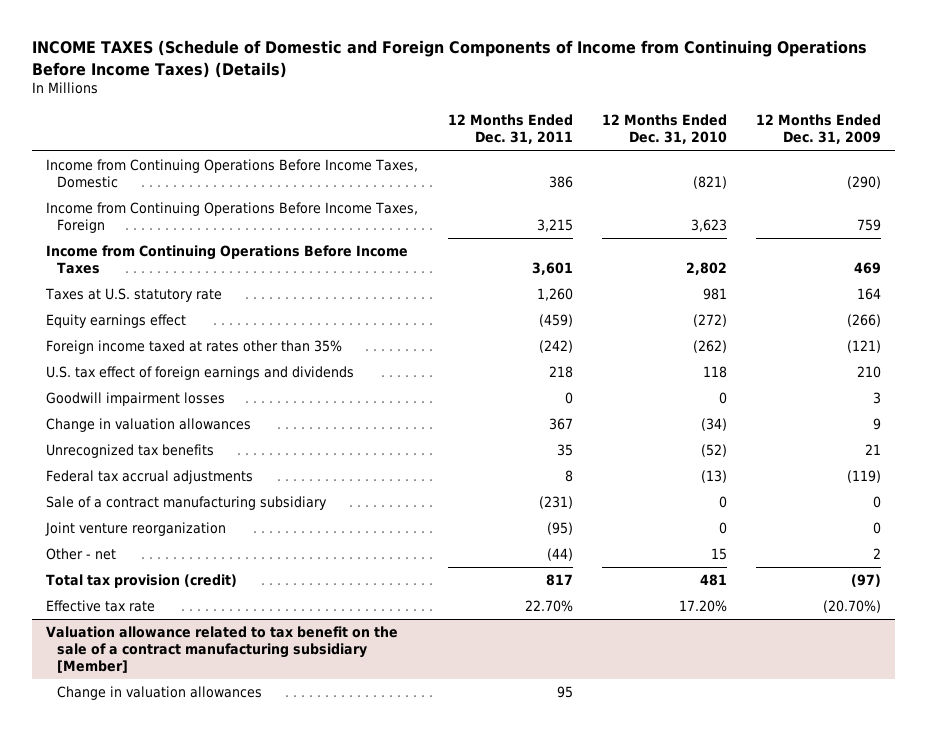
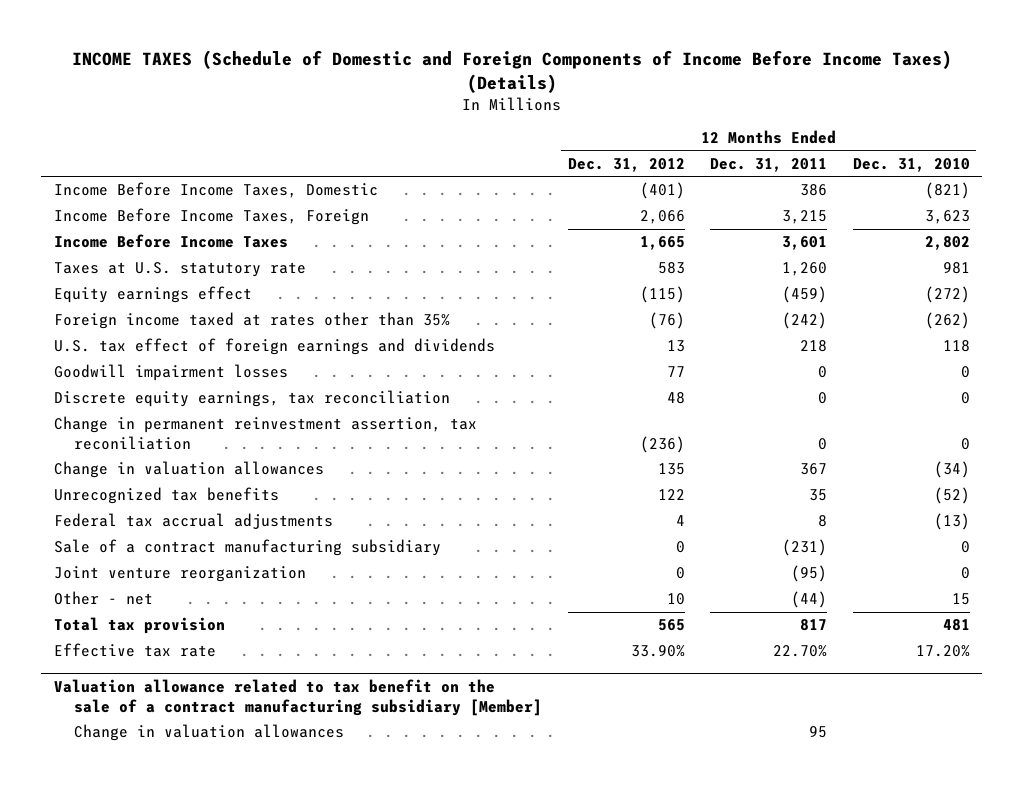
[31,40,867,78] INCOME TAXES (Schedule of Domestic and Foreign Components of Income from Continuing Operations Before Income Taxes) (Details) -> [71,50,952,94] INCOME TAXES (Schedule of Domestic and Foreign Components of Income Before Income Taxes) (Details)
[755,114,881,145] 12 Months Ended Dec. 31, 2009 -> none
none -> [567,157,685,172] Dec. 31, 2012
[46,159,419,189] Income from Continuing Operations Before Income Taxes, Domestic -> [54,182,379,199] Income Before Income Taxes, Domestic
[46,202,419,234] Income from Continuing Operations Before Income Taxes, Foreign -> [54,208,370,226] Income Before Income Taxes, Foreign
[46,245,409,275] Income from Continuing Operations Before Income Taxes -> [54,234,289,249] Income Before Income Taxes
none -> [54,390,451,408] Discrete equity earnings, tax reconciliation
none -> [54,416,478,451] Change in permanent reinvestment assertion, tax reconiliation
[46,574,238,589] Total tax provision (credit) -> [54,617,226,635] Total tax provision

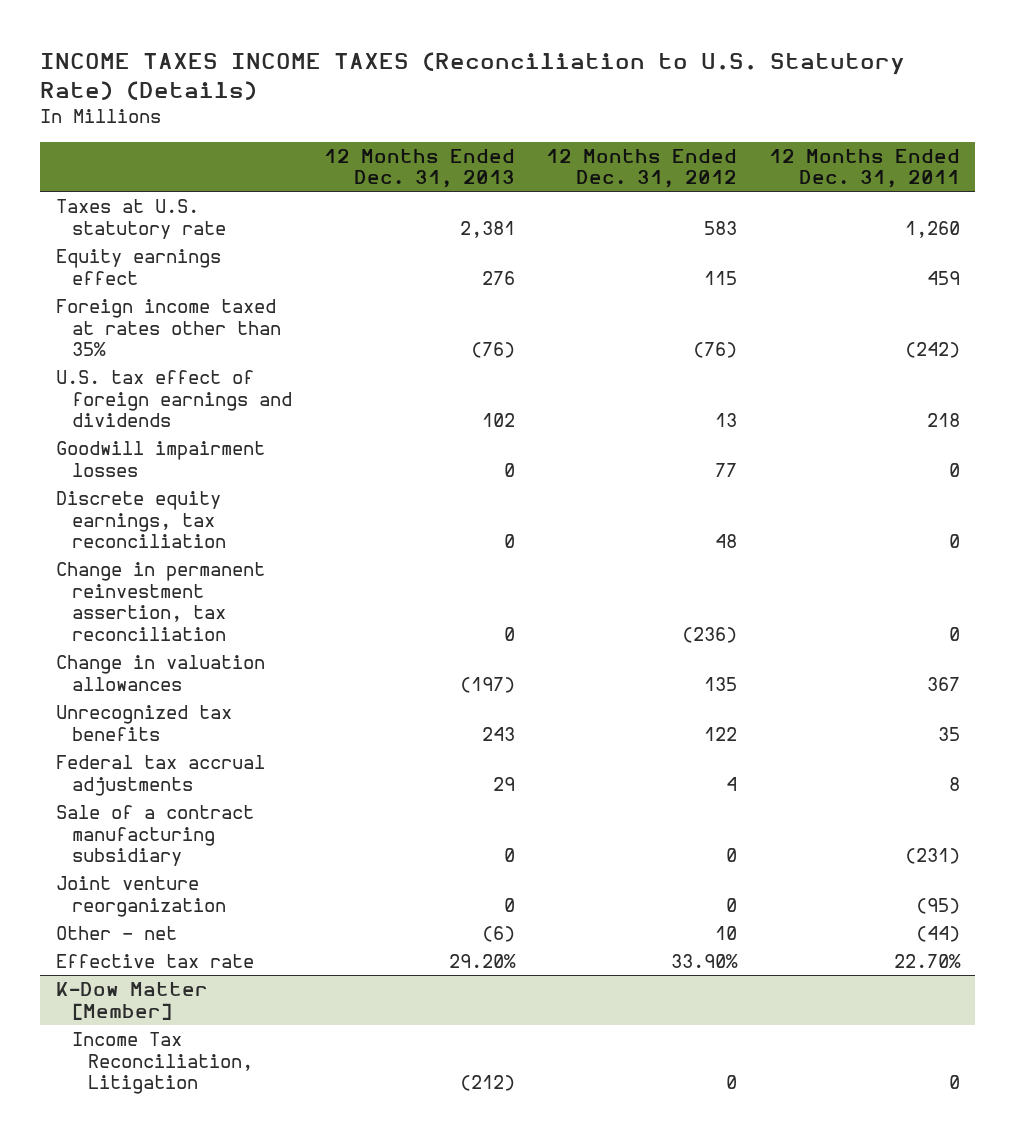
[71,50,952,94] INCOME TAXES (Schedule of Domestic and Foreign Components of Income Before Income Taxes) (Details) -> [39,51,905,100] INCOME TAXES INCOME TAXES (Reconciliation to U.S. Statutory Rate) (Details)
[852,157,970,172] Dec. 31, 2010 -> none
none -> [323,148,515,189] 12 Months Ended Dec. 31, 2013
[54,182,379,199] Income Before Income Taxes, Domestic -> none
[54,208,370,226] Income Before Income Taxes, Foreign -> none
[54,234,289,249] Income Before Income Taxes -> none
[639,286,685,304] (115) -> [704,270,738,285] 115
[782,286,828,304] (459) -> [926,270,960,285] 459
[54,416,478,451] Change in permanent reinvestment assertion, tax reconiliation -> [55,562,265,641] Change in permanent reinvestment assertion, tax reconciliation
[54,617,226,635] Total tax provision -> none
[54,679,543,716] Valuation allowance related to tax benefit on the sale of a contract manufacturing subsidiary [Member] -> none
[74,724,345,742] Change in valuation allowances -> none
none -> [55,982,208,1020] K-Dow Matter [Member]
none -> [72,1032,254,1095] Income Tax Reconciliation, Litigation

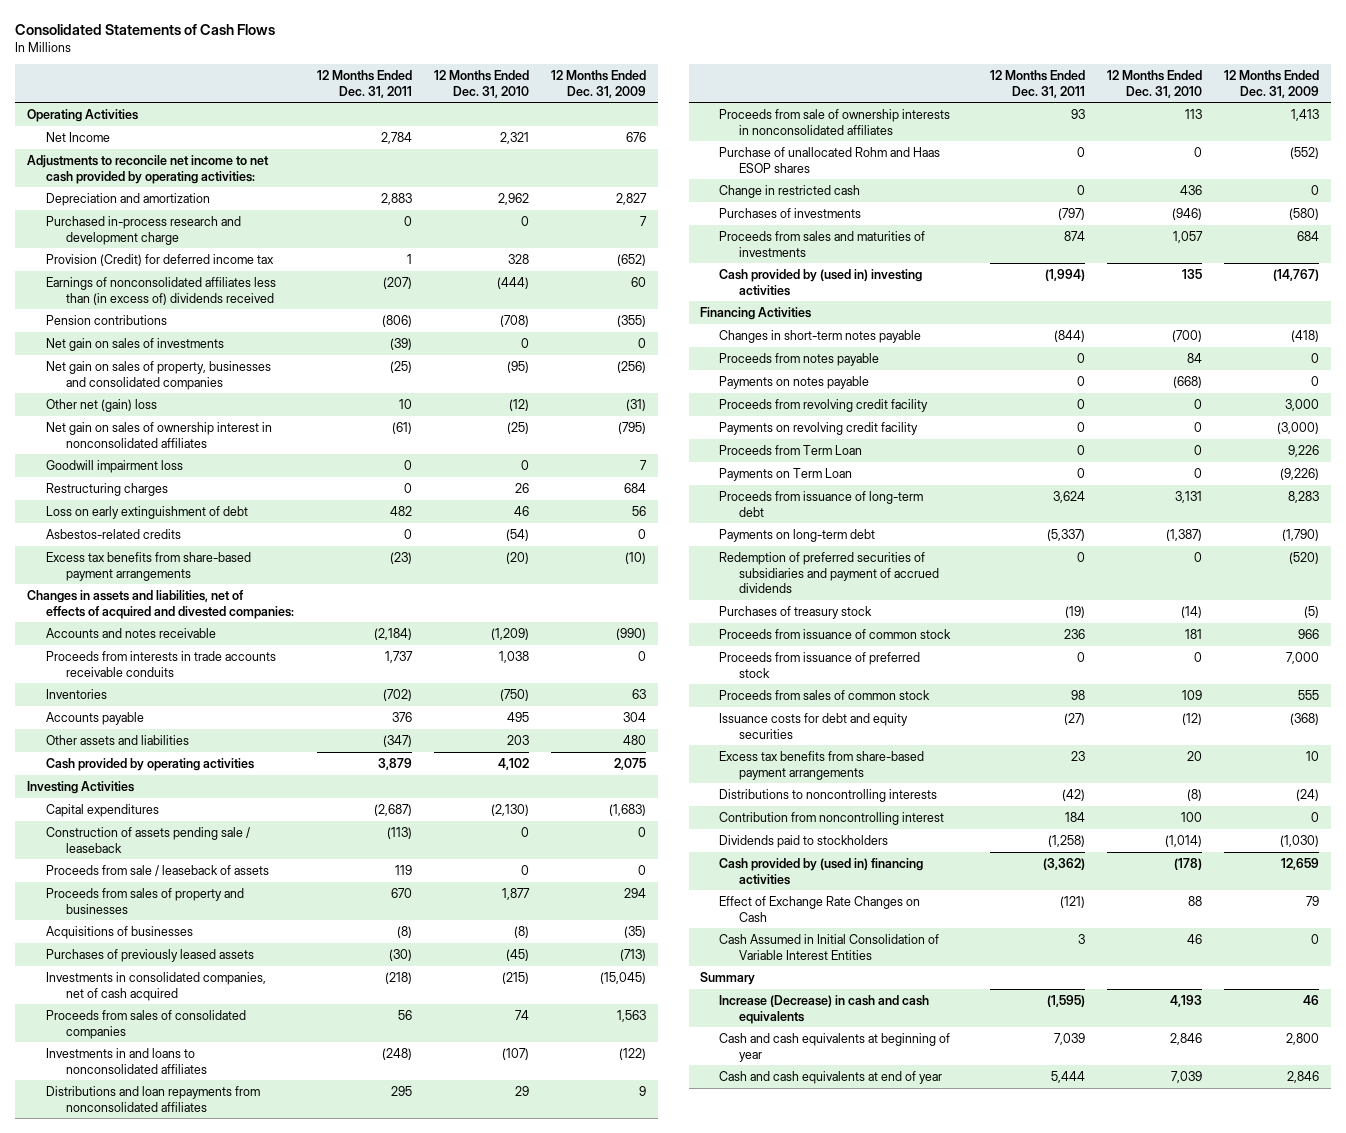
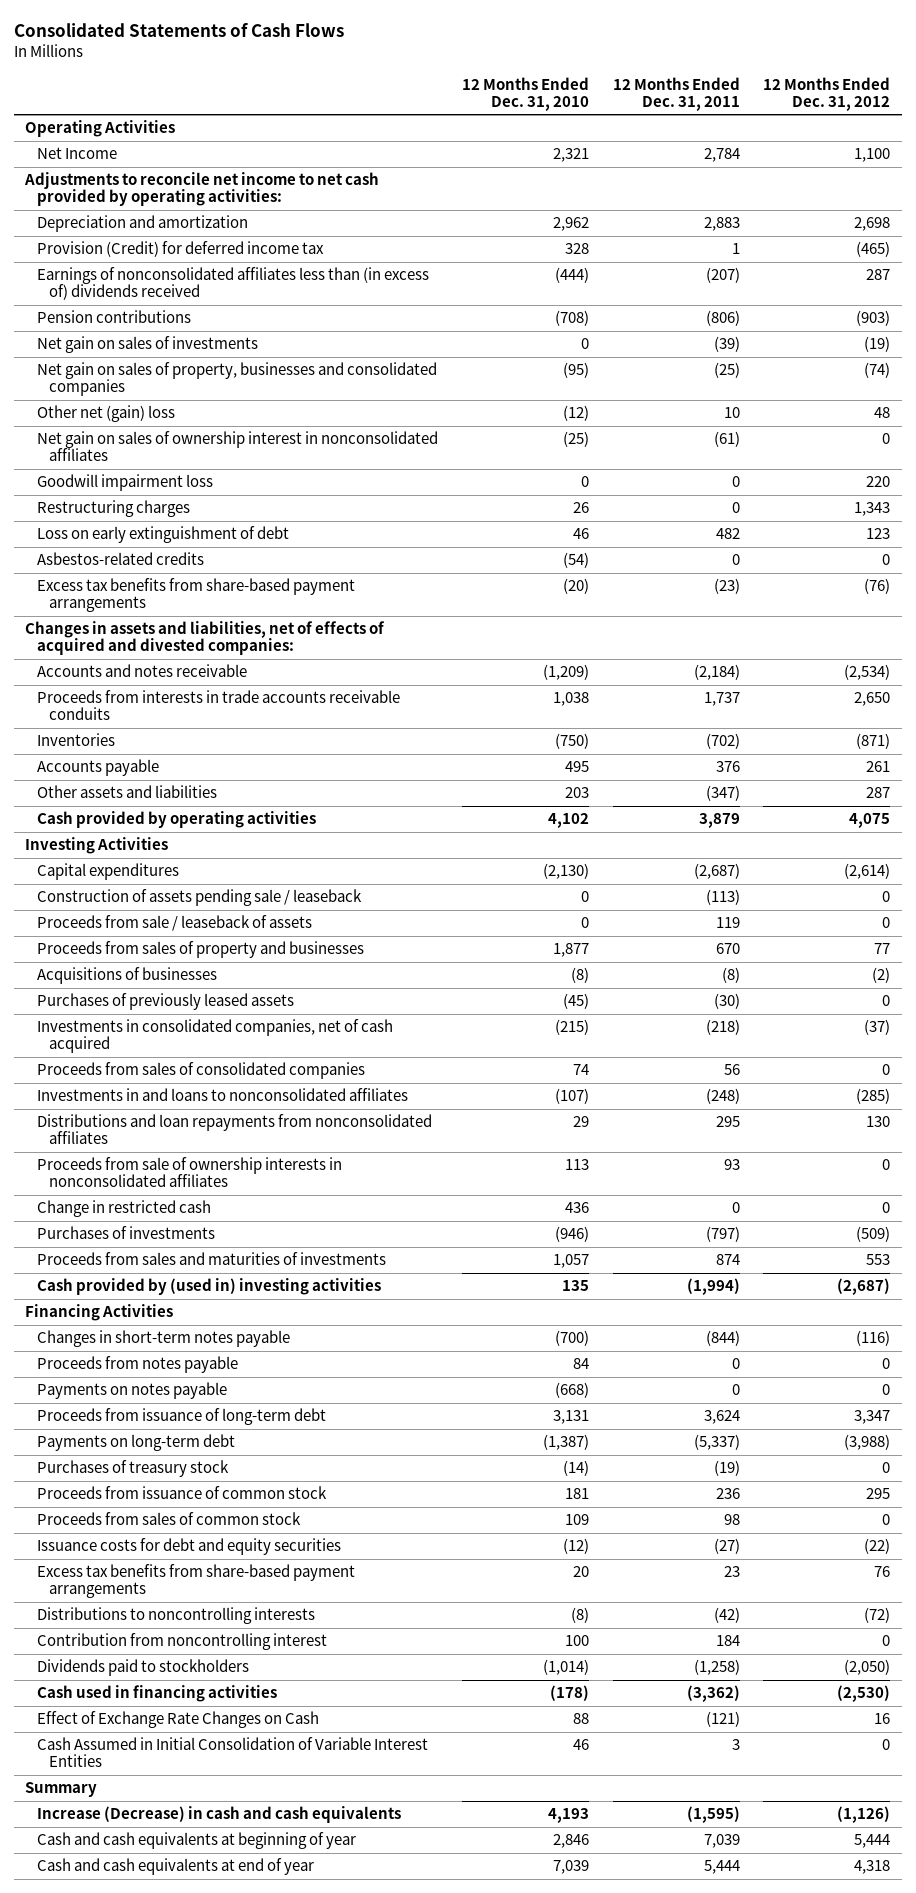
[551,69,647,98] 12 Months Ended Dec. 31, 2009 -> none
none -> [763,76,891,111] 12 Months Ended Dec. 31, 2012
[46,215,242,245] Purchased in-process research and development charge -> none
[719,146,941,173] Purchase of unallocated Rohm and Haas ESOP shares -> none
[719,398,929,412] Proceeds from revolving credit facility -> none
[719,421,919,435] Payments on revolving credit facility -> none
[719,444,863,455] Proceeds from Term Loan -> none
[719,467,853,481] Payments on Term Loan -> none
[719,551,940,594] Redemption of preferred securities of subsidiaries and payment of accrued dividends -> none
[719,651,921,678] Proceeds from issuance of preferred stock -> none
[719,857,924,885] Cash provided by (used in) financing activities -> [37,1685,278,1703] Cash used in financing activities

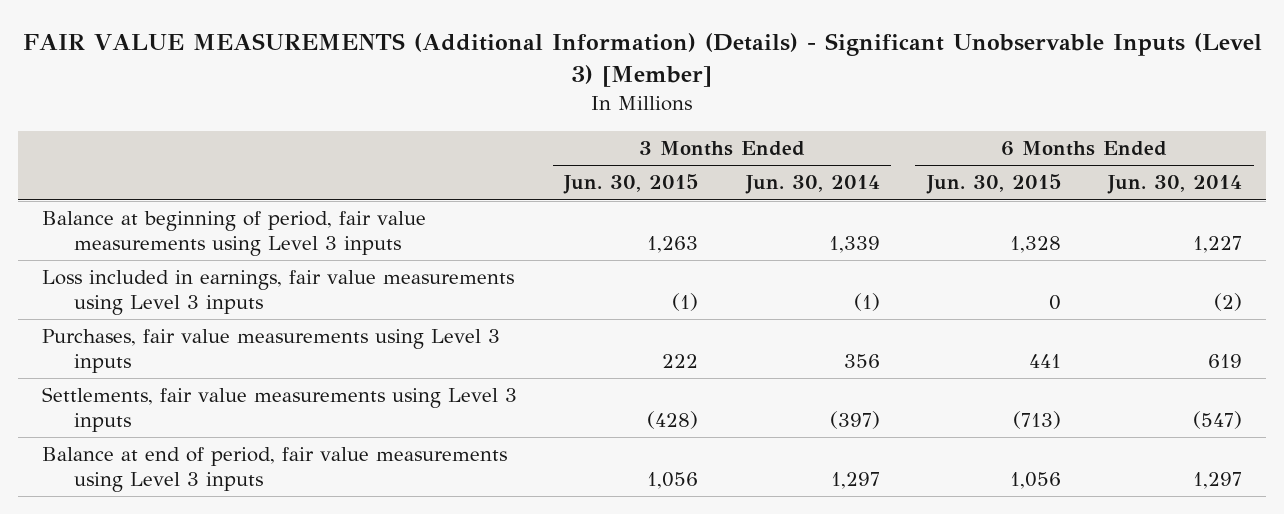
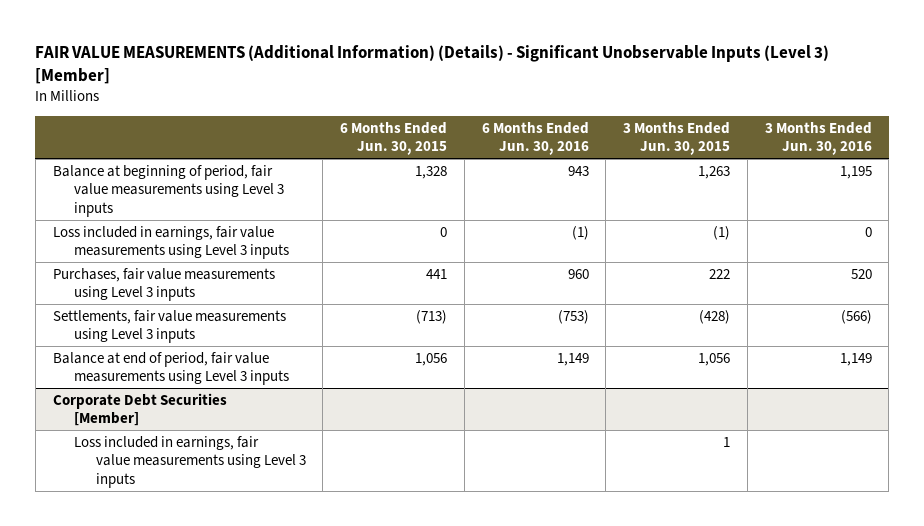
[744,175,880,195] Jun. 30, 2014 -> none
[1107,175,1243,195] Jun. 30, 2014 -> none
none -> [481,121,589,156] 6 Months Ended Jun. 30, 2016
none -> [764,121,872,156] 3 Months Ended Jun. 30, 2016
none -> [52,392,227,427] Corporate Debt Securities [Member]
none -> [74,435,306,488] Loss included in earnings, fair value measurements using Level 3 inputs

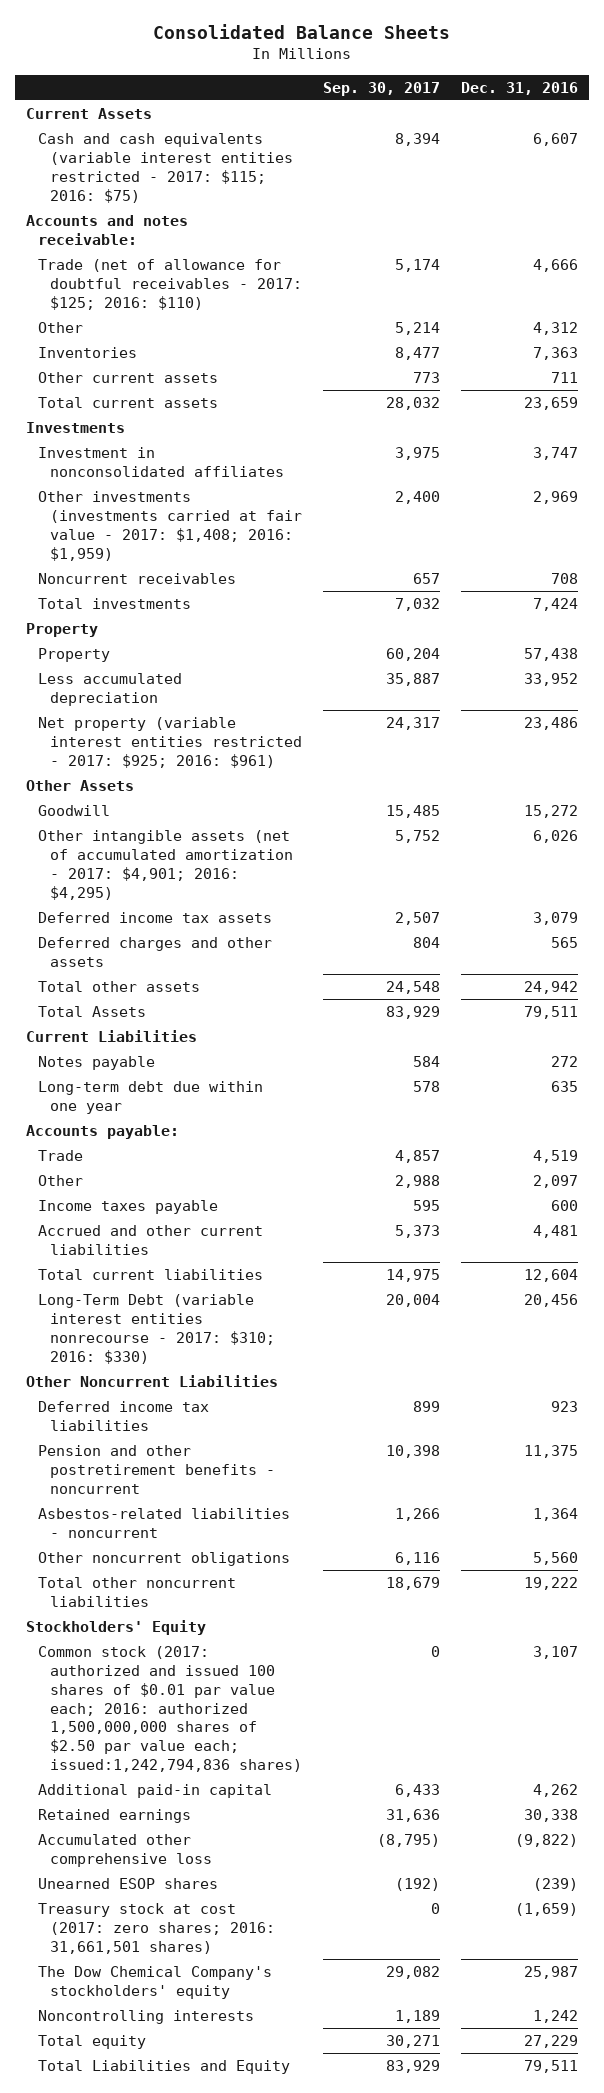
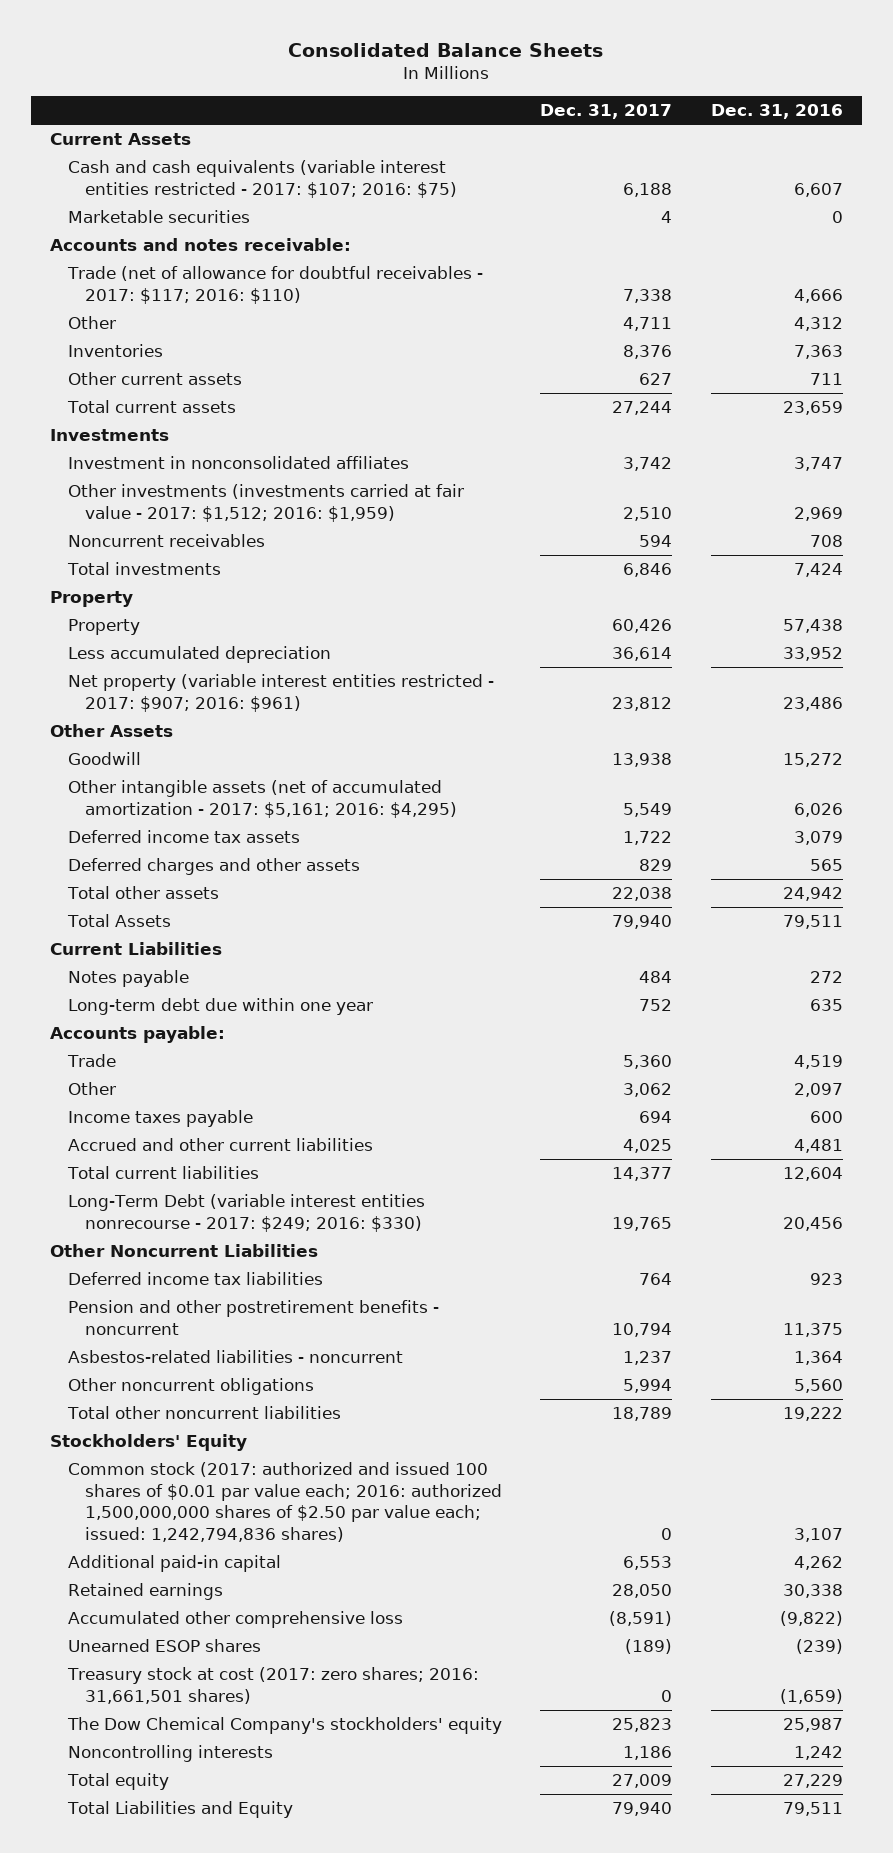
[323,81,441,96] Sep. 30, 2017 -> none
none -> [540,104,673,120] Dec. 31, 2017
[37,133,293,203] Cash and cash equivalents (variable interest entities restricted - 2017: $115; 2016: $75) -> [67,160,458,198] Cash and cash equivalents (variable interest entities restricted - 2017: $107; 2016: $75)
none -> [67,210,250,224] Marketable securities
[37,259,302,310] Trade (net of allowance for doubtful receivables - 2017: $125; 2016: $110) -> [66,266,483,304] Trade (net of allowance for doubtful receivables - 2017: $117; 2016: $110)
[37,491,302,561] Other investments (investments carried at fair value - 2017: $1,408; 2016: $1,959) -> [67,484,464,522] Other investments (investments carried at fair value - 2017: $1,512; 2016: $1,959)
[37,717,302,768] Net property (variable interest entities restricted - 2017: $925; 2016: $961) -> [67,674,494,712] Net property (variable interest entities restricted - 2017: $907; 2016: $961)
[37,830,293,900] Other intangible assets (net of accumulated amortization - 2017: $4,901; 2016: $4,295) -> [67,780,458,818] Other intangible assets (net of accumulated amortization - 2017: $5,161; 2016: $4,295)
[37,1294,275,1364] Long-Term Debt (variable interest entities nonrecourse - 2017: $310; 2016: $330) -> [67,1194,425,1232] Long-Term Debt (variable interest entities nonrecourse - 2017: $249; 2016: $330)
[37,1646,302,1772] Common stock (2017: authorized and issued 100 shares of $0.01 par value each; 2016: authorized 1,500,000,000 shares of $2.50 par value each; issued:1,242,794,836 shares) -> [67,1462,503,1542] Common stock (2017: authorized and issued 100 shares of $0.01 par value each; 2016: authorized 1,500,000,000 shares of $2.50 par value each; issued: 1,242,794,836 shares)

